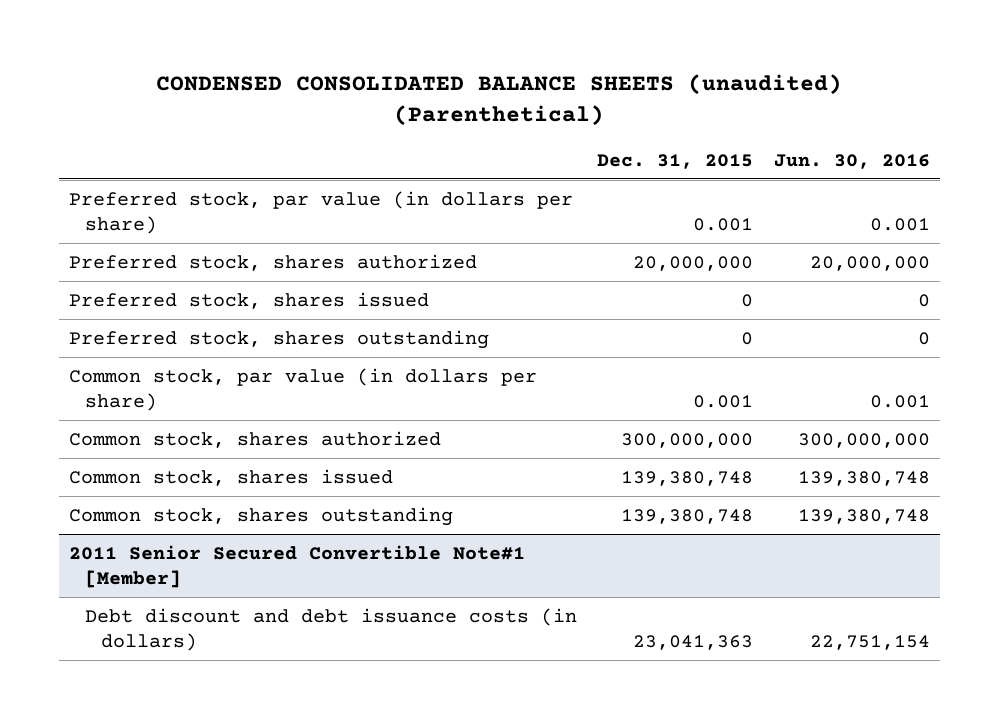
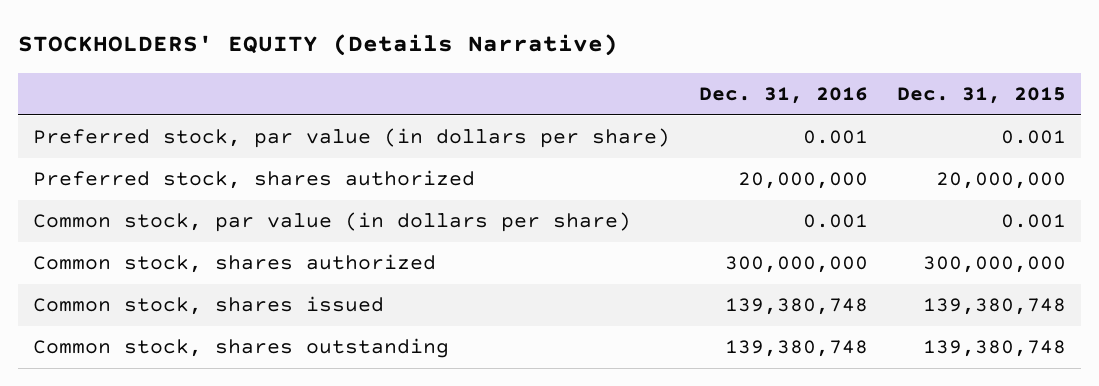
[156,73,843,127] CONDENSED CONSOLIDATED BALANCE SHEETS (unaudited) (Parenthetical) -> [18,34,619,57] STOCKHOLDERS' EQUITY (Details Narrative)
[773,153,930,169] Jun. 30, 2016 -> none
none -> [698,87,868,105] Dec. 31, 2016
[68,291,429,309] Preferred stock, shares issued -> none
[68,329,489,349] Preferred stock, shares outstanding -> none
[68,544,525,589] 2011 Senior Secured Convertible Note#1 [Member] -> none
[85,607,578,652] Debt discount and debt issuance costs (in dollars) -> none

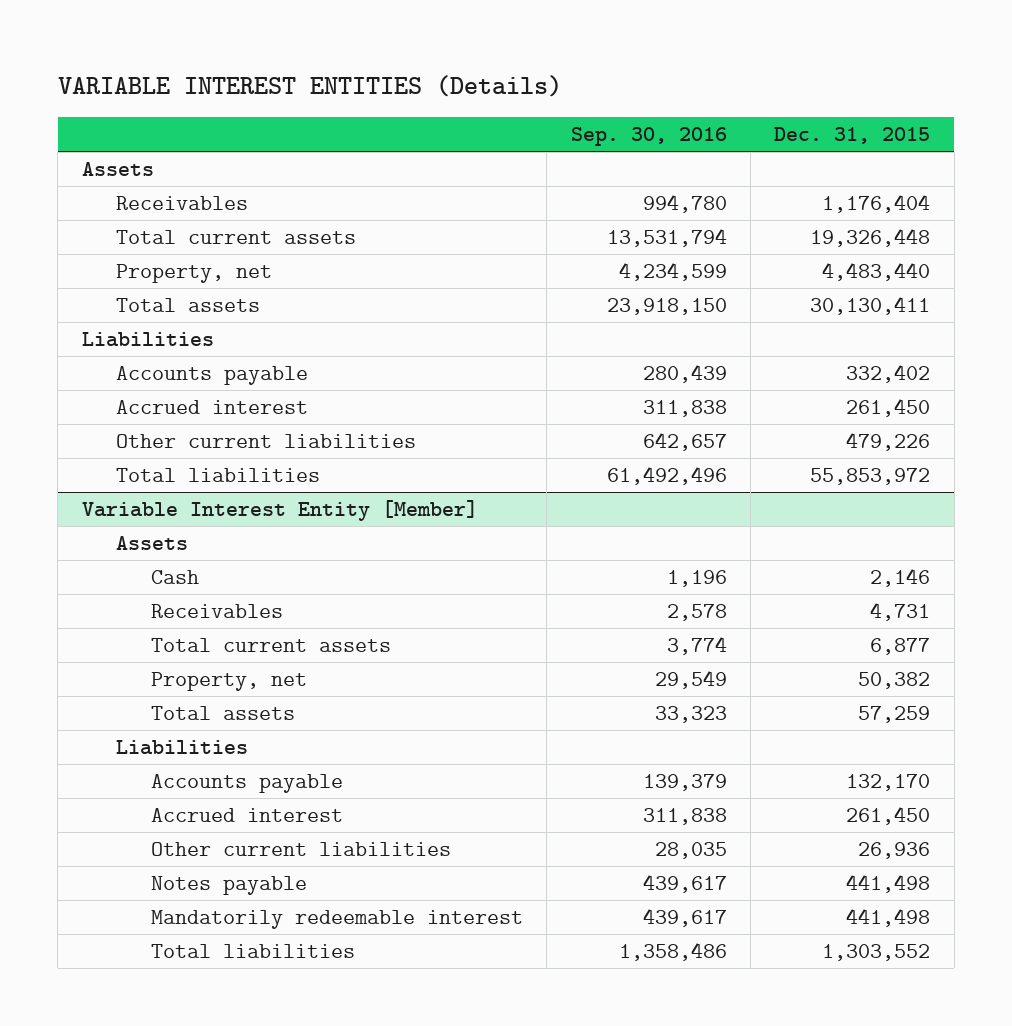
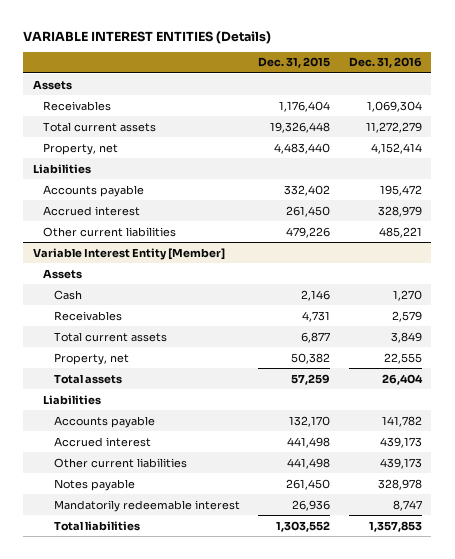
[570,127,727,147] Sep. 30, 2016 -> none
none -> [348,57,422,69] Dec. 31, 2016
[116,298,261,313] Total assets -> none
[116,468,321,483] Total liabilities -> none
[846,806,931,826] 261,450 -> [287,436,331,448] 441,498
[858,842,931,860] 26,936 -> [287,457,331,469] 441,498
[846,874,931,894] 441,498 -> [286,478,331,490] 261,450
[846,908,931,928] 441,498 -> [292,499,331,511] 26,936

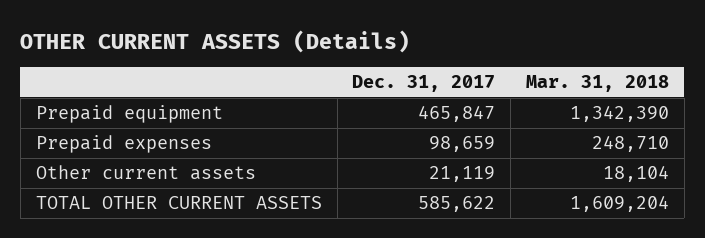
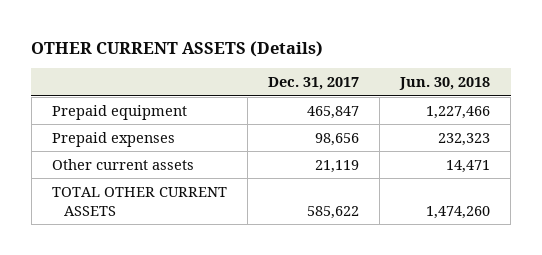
[526,75,670,93] Mar. 31, 2018 -> none
none -> [399,77,491,91] Jun. 30, 2018
[429,136,496,153] 98,659 -> [314,132,359,146] 98,656

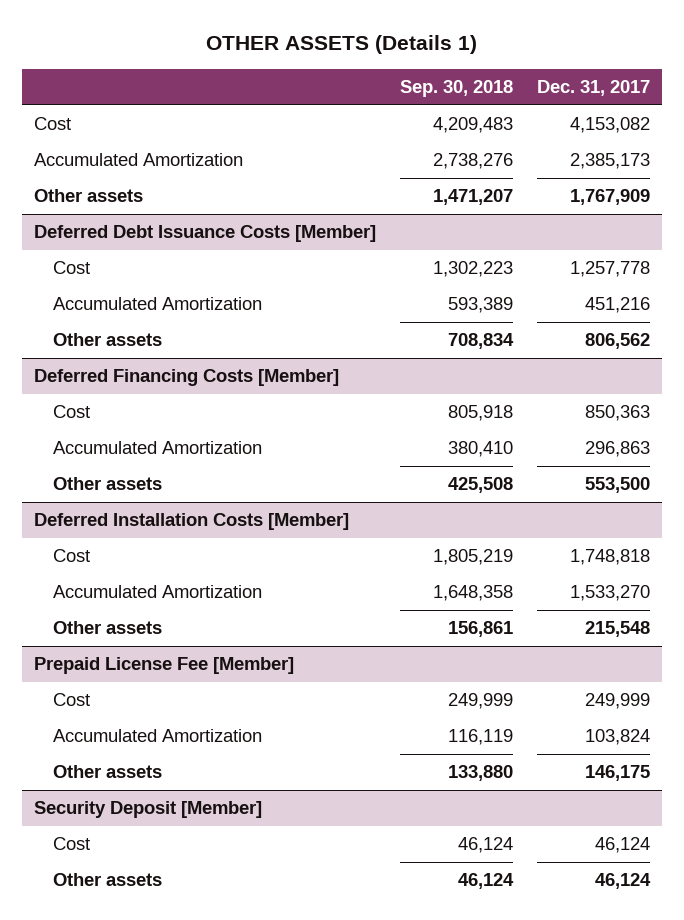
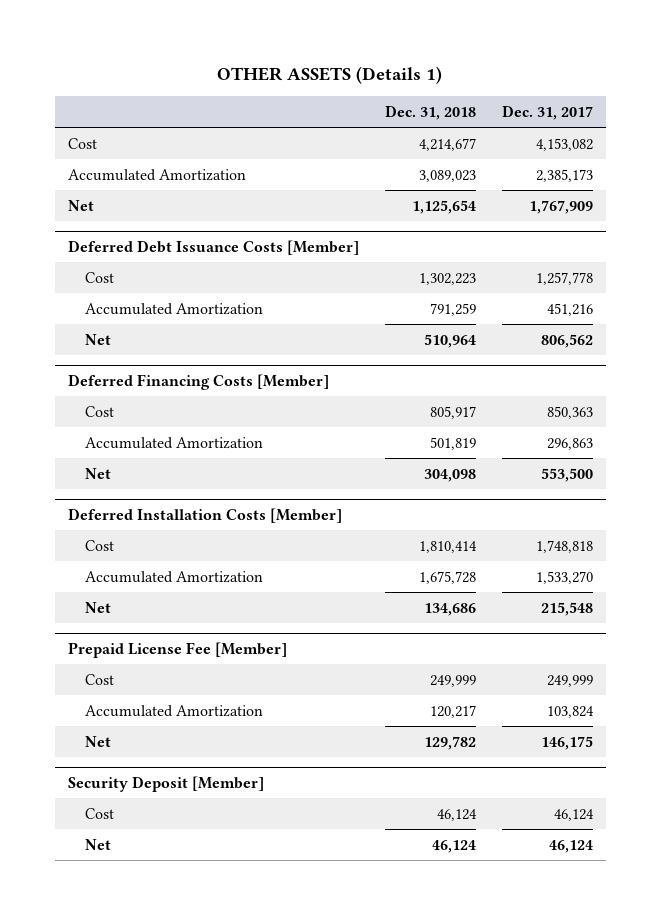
[400,80,514,98] Sep. 30, 2018 -> none
none -> [384,105,476,121] Dec. 31, 2018
[33,189,143,203] Other assets -> [68,199,95,211] Net
[53,333,163,347] Other assets -> [84,333,111,345] Net
[53,477,163,491] Other assets -> [84,467,111,479] Net
[53,621,163,635] Other assets -> [84,601,111,613] Net
[53,765,163,779] Other assets -> [84,735,111,747] Net
[53,873,163,887] Other assets -> [84,838,111,850] Net

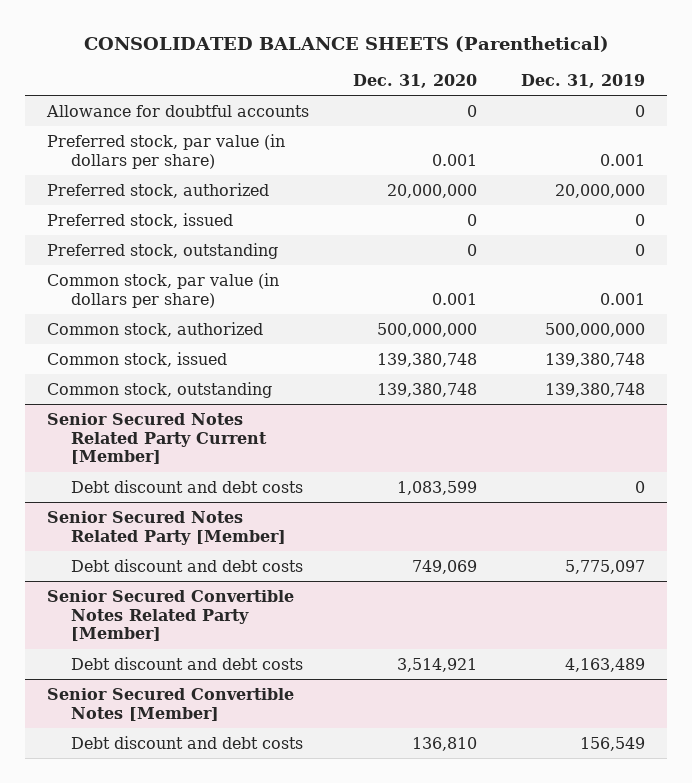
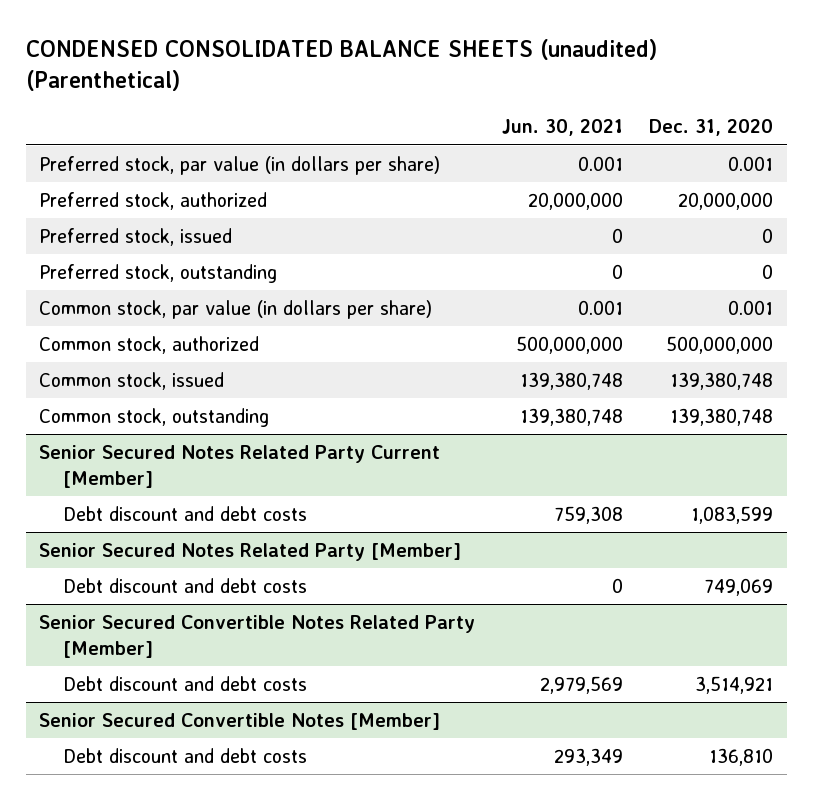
[84,35,610,52] CONSOLIDATED BALANCE SHEETS (Parenthetical) -> [25,39,657,92] CONDENSED CONSOLIDATED BALANCE SHEETS (unaudited) (Parenthetical)
[520,73,645,88] Dec. 31, 2019 -> none
none -> [501,119,623,137] Jun. 30, 2021
[46,104,310,117] Allowance for doubtful accounts -> none

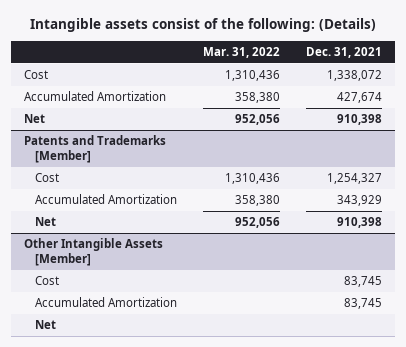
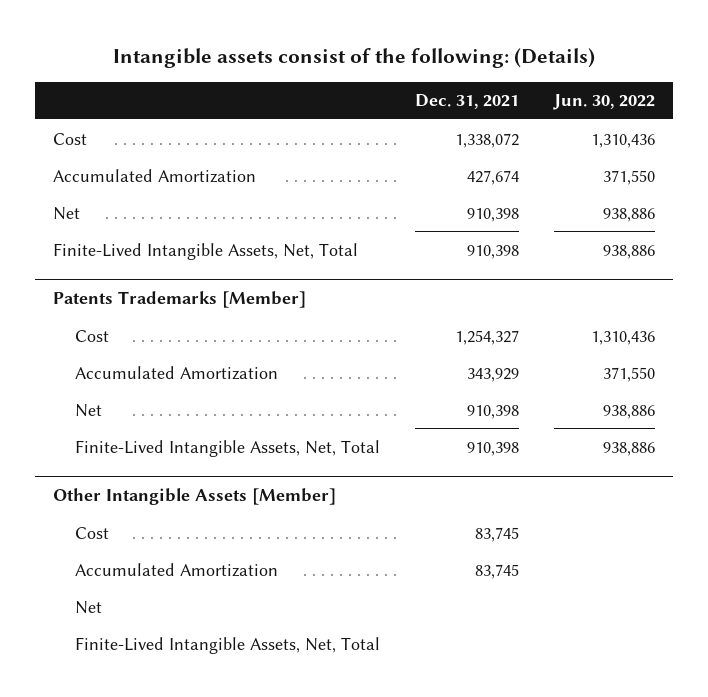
[202,46,280,58] Mar. 31, 2022 -> none
none -> [553,94,656,111] Jun. 30, 2022
none -> [52,242,358,260] Finite-Lived Intangible Assets, Net, Total
[23,135,166,164] Patents and Trademarks [Member] -> [52,291,306,309] Patents Trademarks [Member]
none -> [74,439,380,457] Finite-Lived Intangible Assets, Net, Total
none -> [74,636,380,654] Finite-Lived Intangible Assets, Net, Total

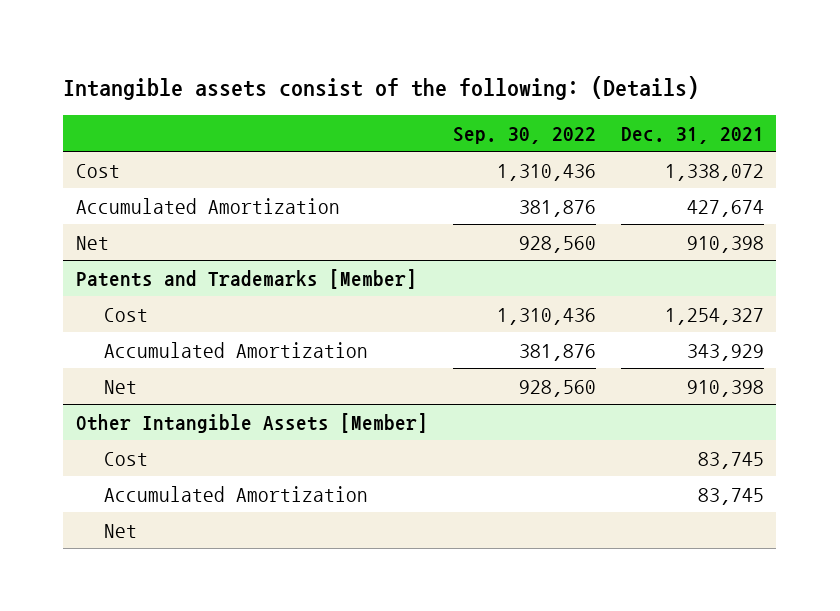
[553,94,656,111] Jun. 30, 2022 -> none
none -> [452,126,596,144] Sep. 30, 2022
[52,242,358,260] Finite-Lived Intangible Assets, Net, Total -> none
[52,291,306,309] Patents Trademarks [Member] -> [75,268,417,289] Patents and Trademarks [Member]
[74,439,380,457] Finite-Lived Intangible Assets, Net, Total -> none
[74,636,380,654] Finite-Lived Intangible Assets, Net, Total -> none

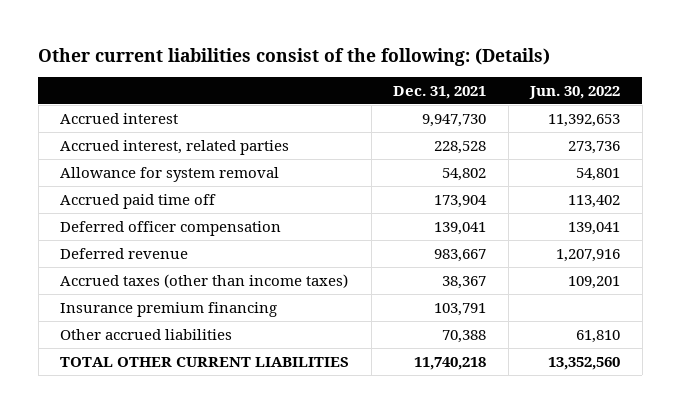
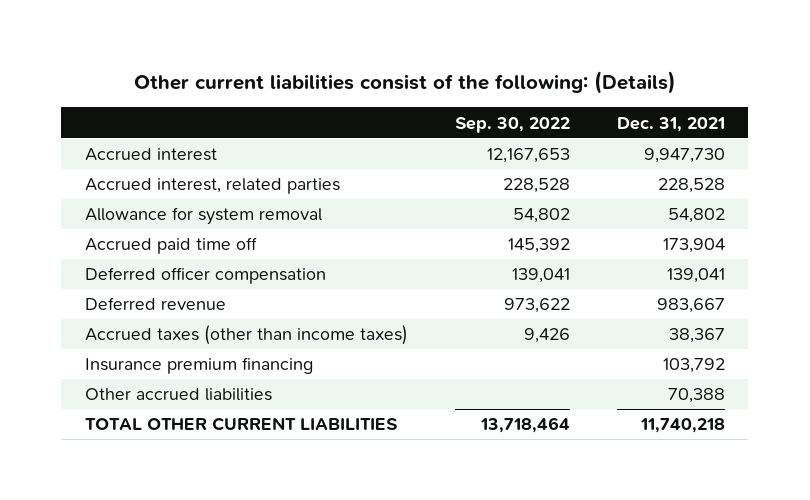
[529,85,621,99] Jun. 30, 2022 -> none
none -> [454,116,570,133] Sep. 30, 2022
[434,302,487,316] 103,791 -> [662,358,725,374] 103,792

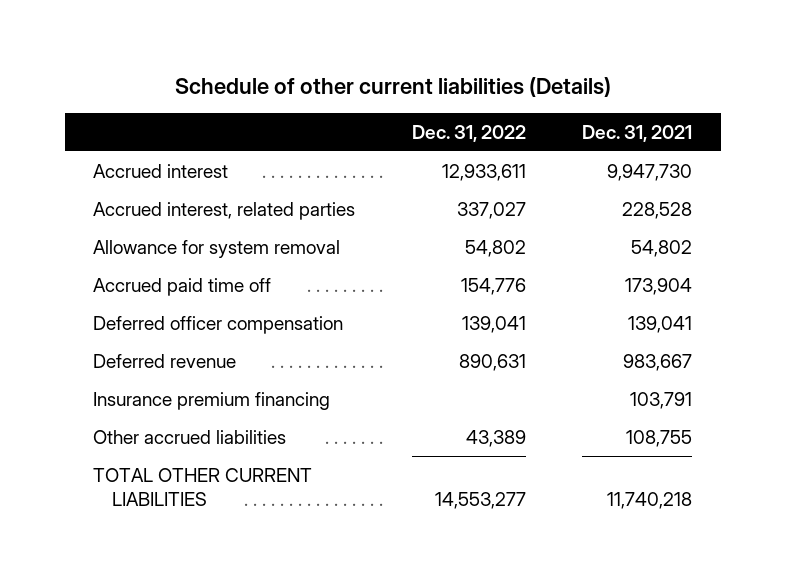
[133,71,676,95] Other current liabilities consist of the following: (Details) -> [174,76,611,97] Schedule of other current liabilities (Details)
[454,116,570,133] Sep. 30, 2022 -> none
none -> [411,124,526,142] Dec. 31, 2022
[84,325,408,346] Accrued taxes (other than income taxes) -> none
[662,358,725,374] 103,792 -> [630,391,693,409] 103,791
[667,388,725,404] 70,388 -> [626,429,693,447] 108,755

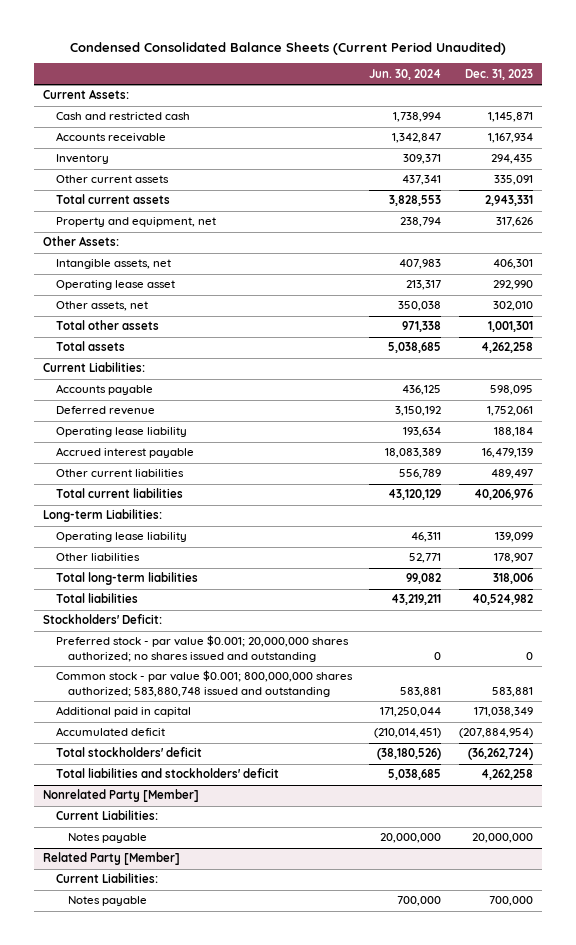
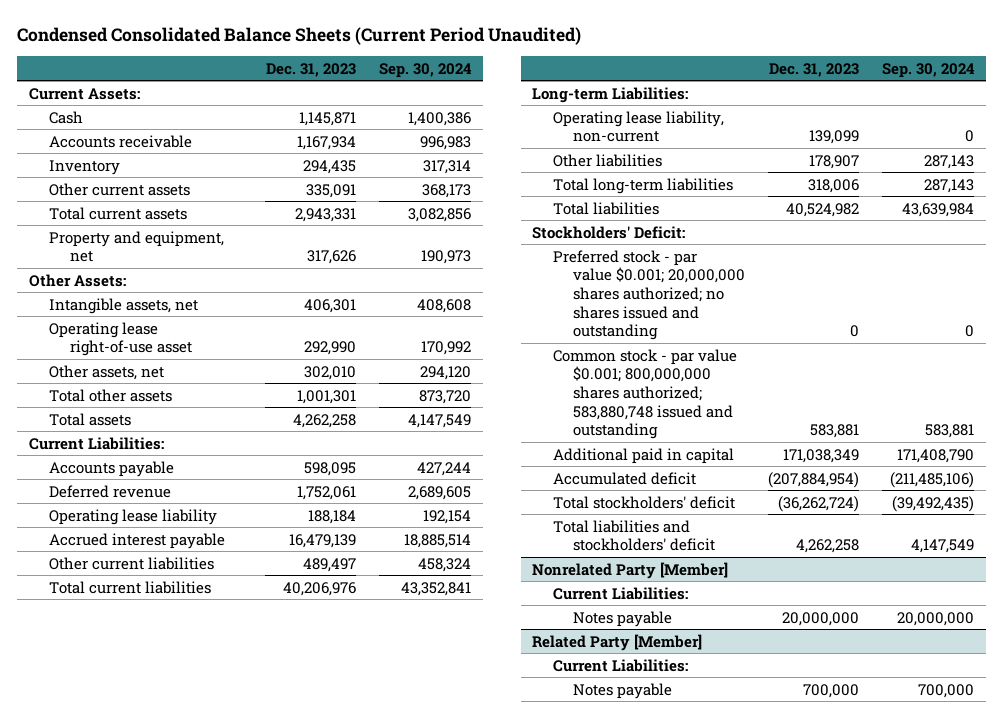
[369,68,442,80] Jun. 30, 2024 -> none
none -> [379,62,473,78] Sep. 30, 2024
[55,112,190,121] Cash and restricted cash -> [49,110,84,124] Cash
[55,280,175,291] Operating lease asset -> [49,321,192,357] Operating lease right-of-use asset
[55,532,187,543] Operating lease liability -> [552,110,724,143] Operating lease liability, non-current

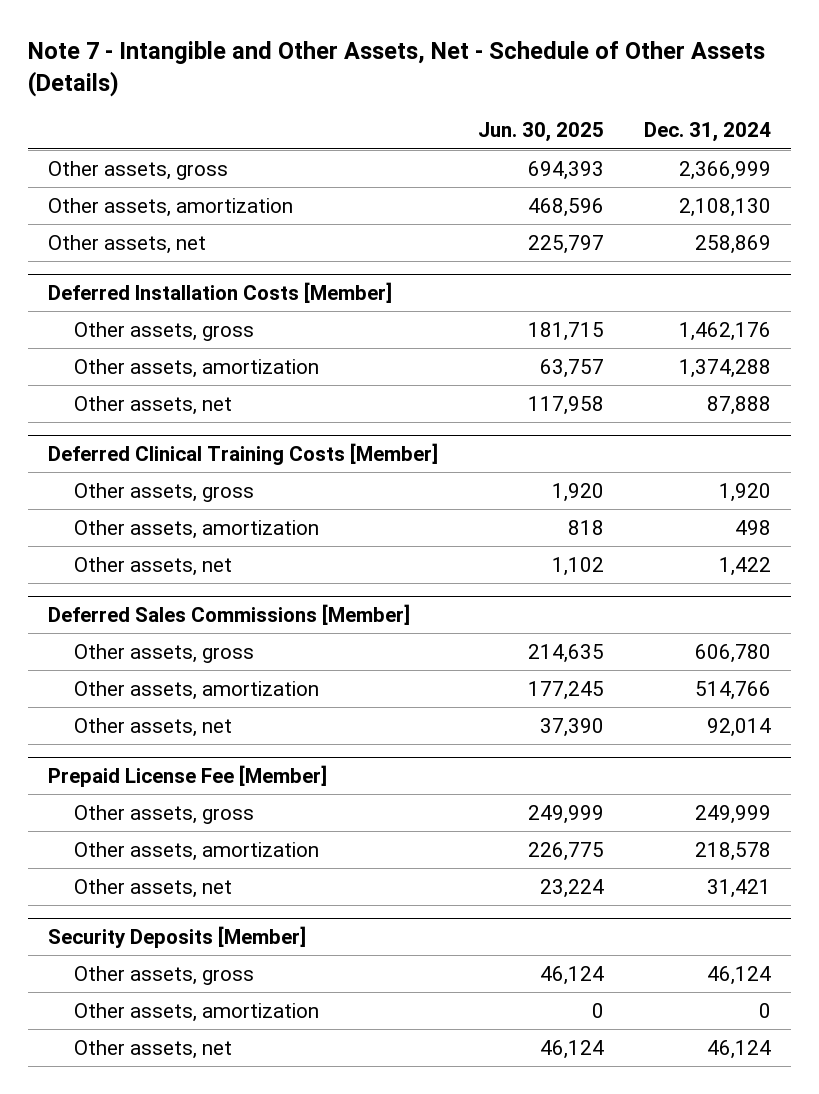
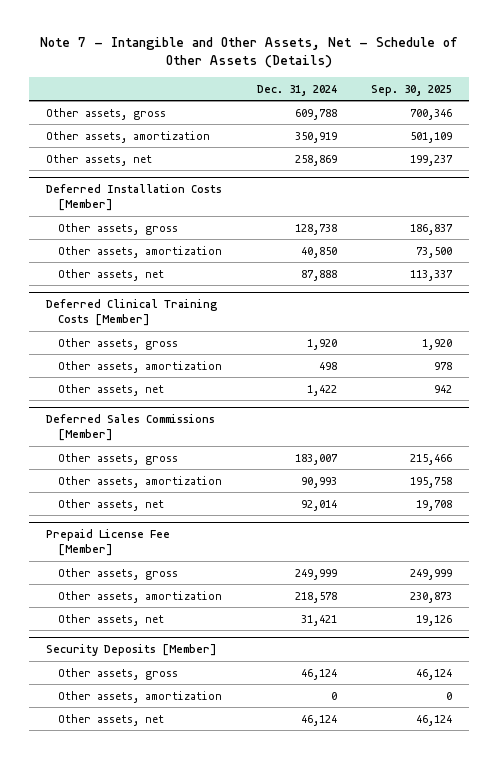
[477,122,604,143] Jun. 30, 2025 -> none
none -> [371,84,453,96] Sep. 30, 2025
[678,160,771,180] 2,366,999 -> [294,108,337,120] 609,788
[678,197,771,217] 2,108,130 -> [294,131,337,143] 350,919
[678,321,771,341] 1,462,176 -> [294,223,337,235] 128,738
[678,358,771,378] 1,374,288 -> [300,246,337,258] 40,850
[694,643,771,663] 606,780 -> [294,453,338,465] 183,007
[694,680,771,700] 514,766 -> [300,476,337,488] 90,993

